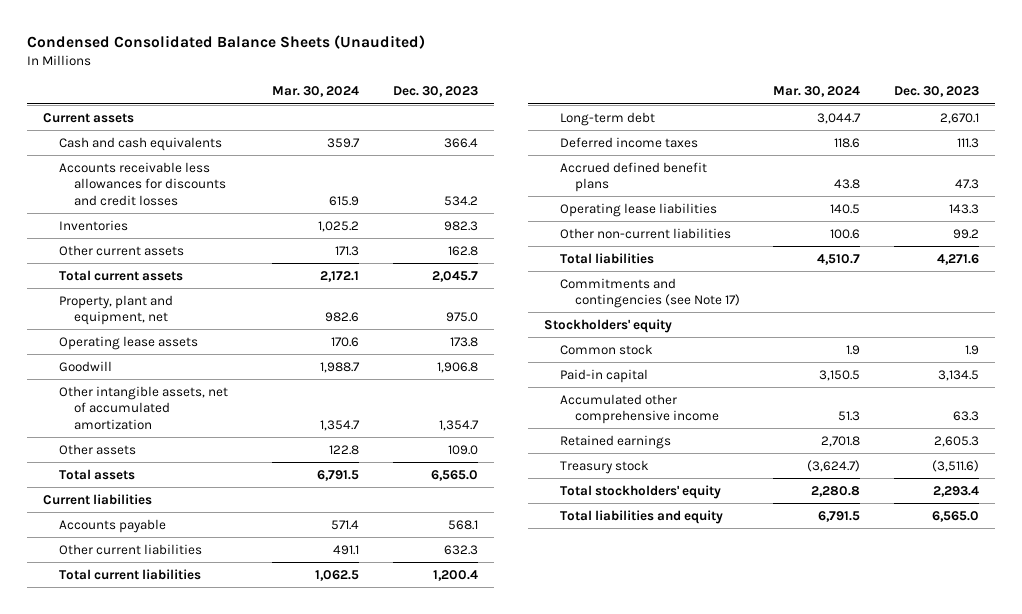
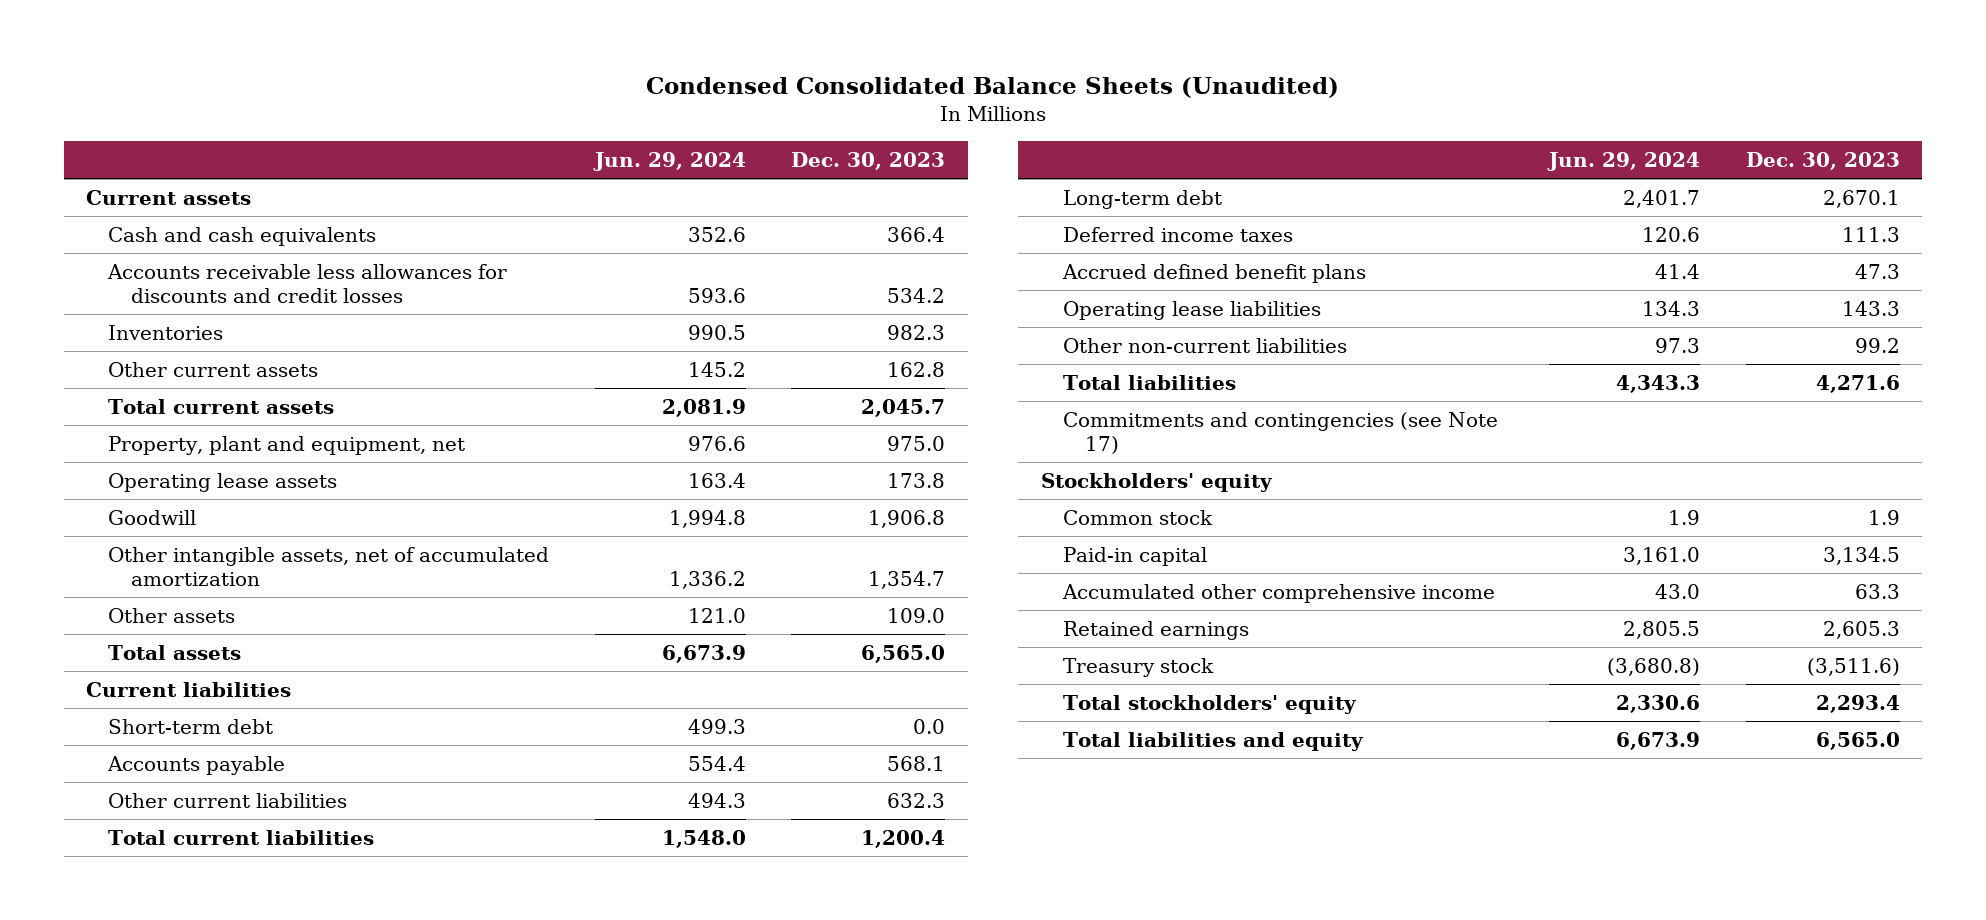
[272,86,360,98] Mar. 30, 2024 -> none
none -> [592,151,746,171] Jun. 29, 2024
none -> [108,718,274,734] Short-term debt

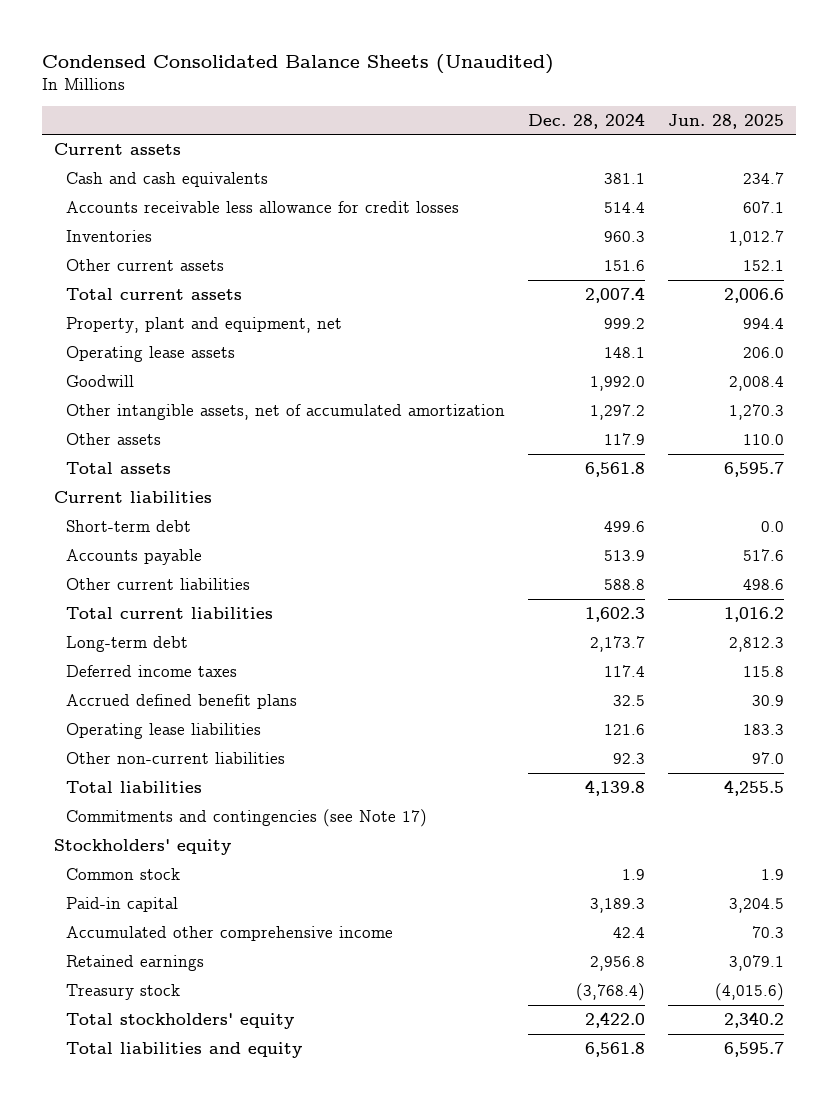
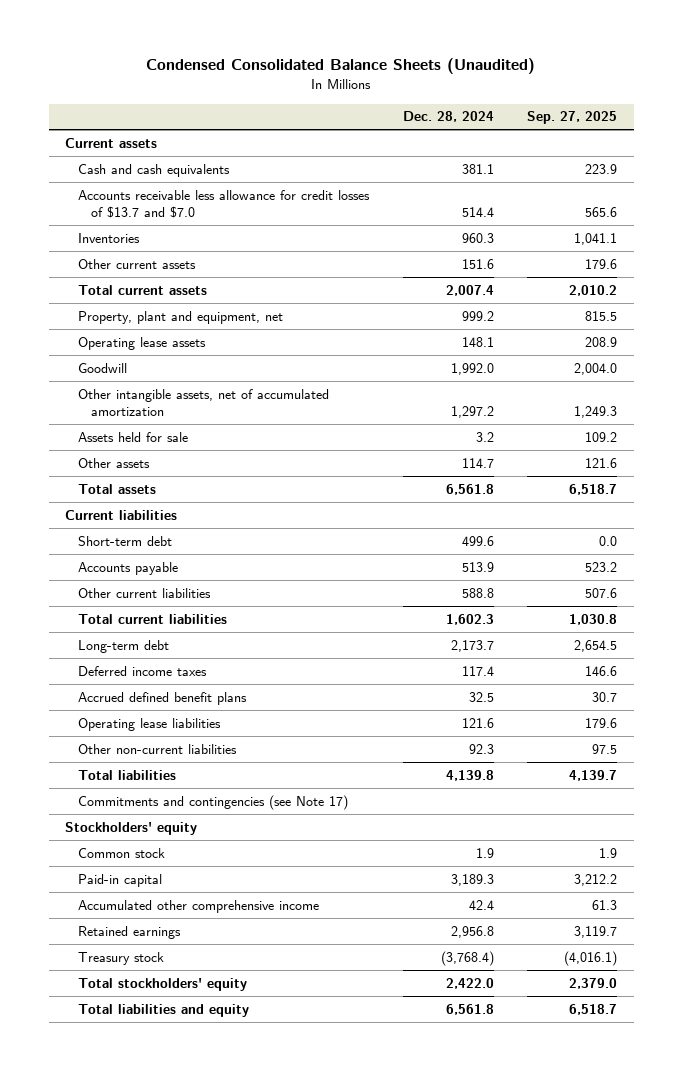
[668,113,785,129] Jun. 28, 2025 -> none
none -> [527,111,618,125] Sep. 27, 2025
[65,200,459,213] Accounts receivable less allowance for credit losses -> [78,189,371,218] Accounts receivable less allowance for credit losses of $13.7 and $7.0
none -> [78,431,189,442] Assets held for sale
[603,432,645,445] 117.9 -> [461,457,494,468] 114.7

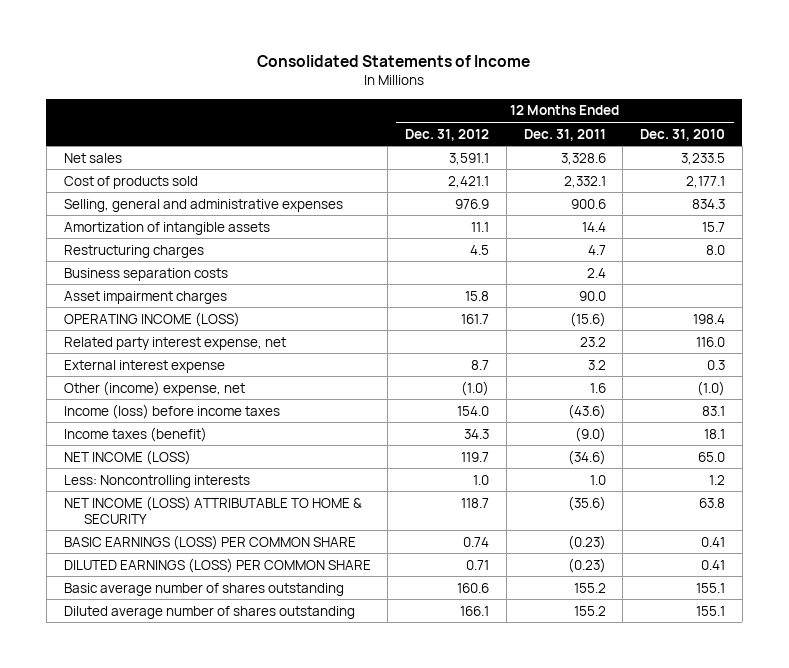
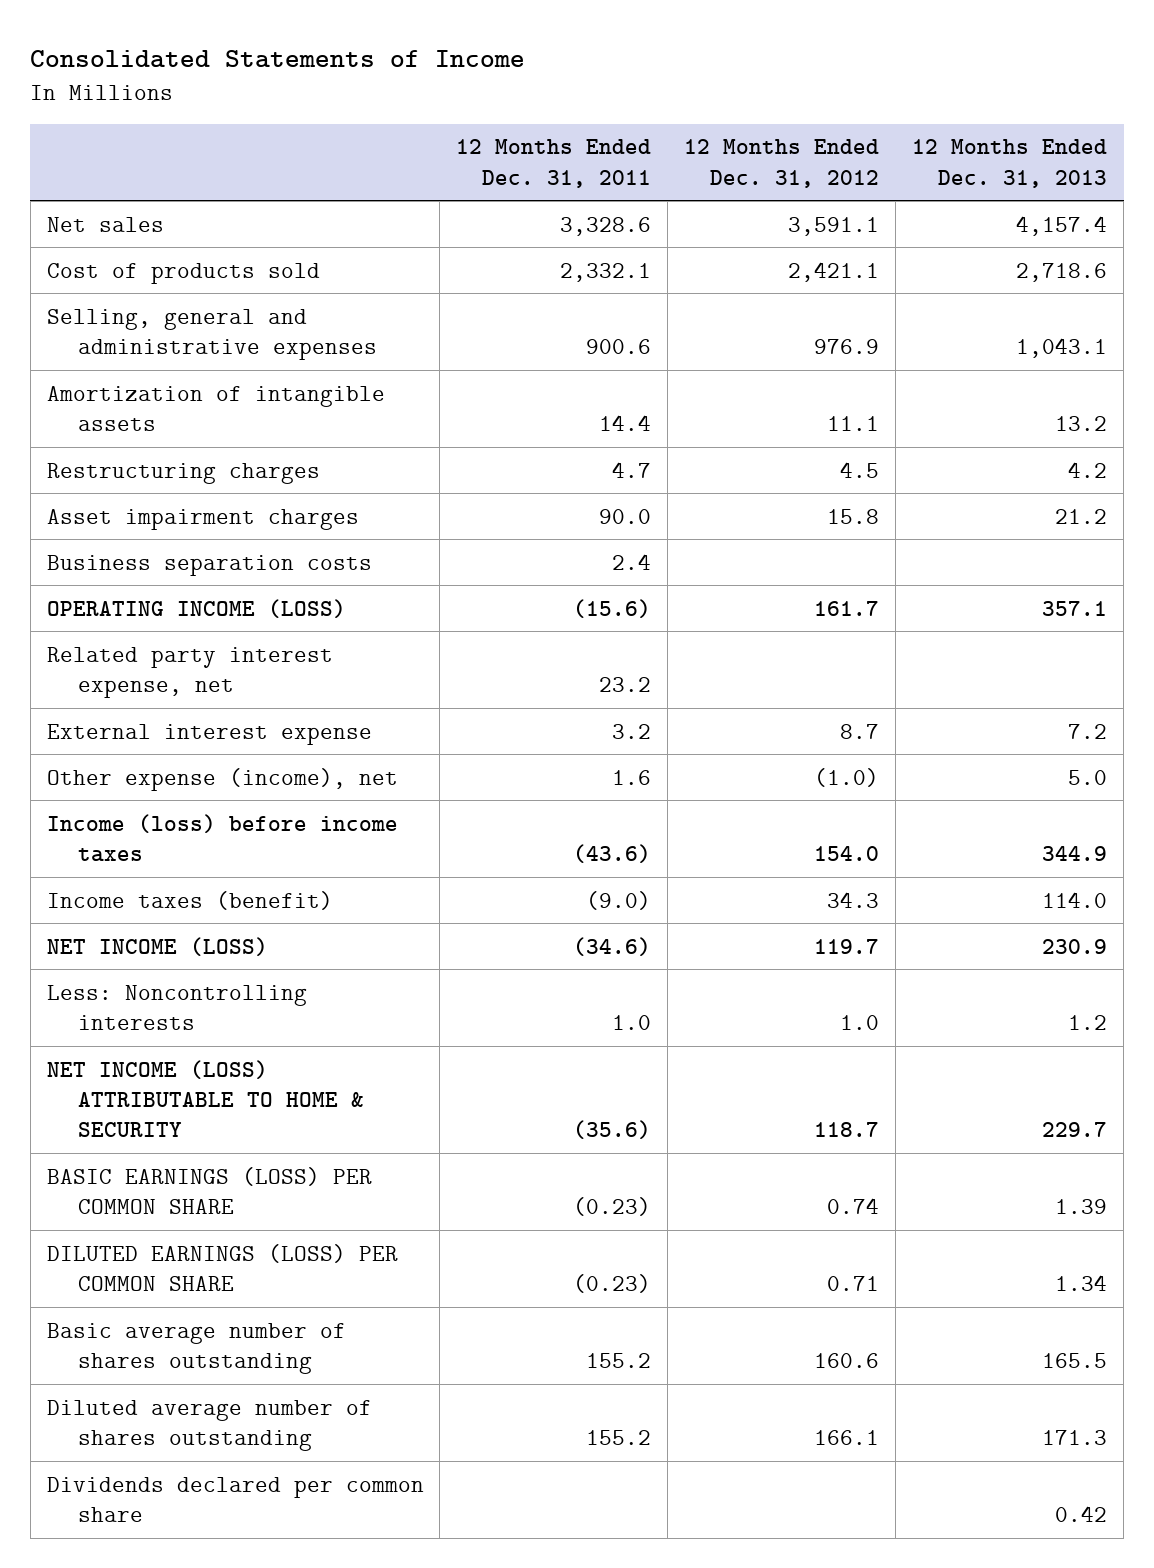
[639,128,725,141] Dec. 31, 2010 -> none
none -> [912,139,1108,188] 12 Months Ended Dec. 31, 2013
[63,267,228,281] Business separation costs -> [46,554,372,576] Business separation costs
[63,380,245,396] Other (income) expense, net -> [46,767,398,791] Other expense (income), net
none -> [46,1476,424,1522] Dividends declared per common share

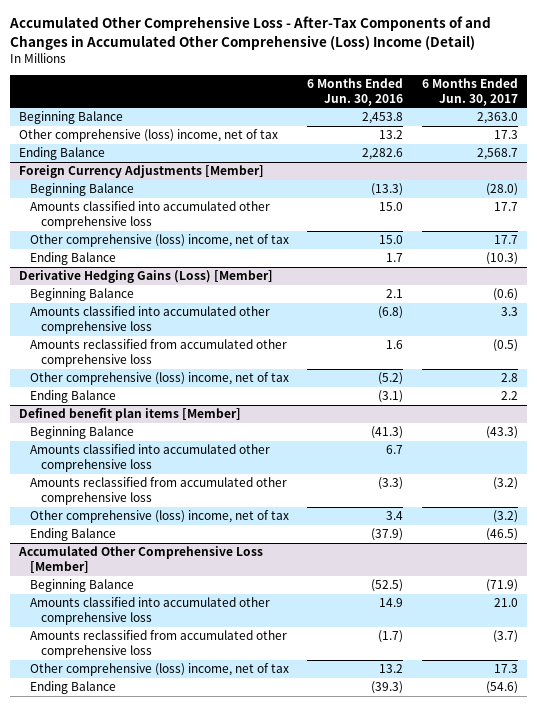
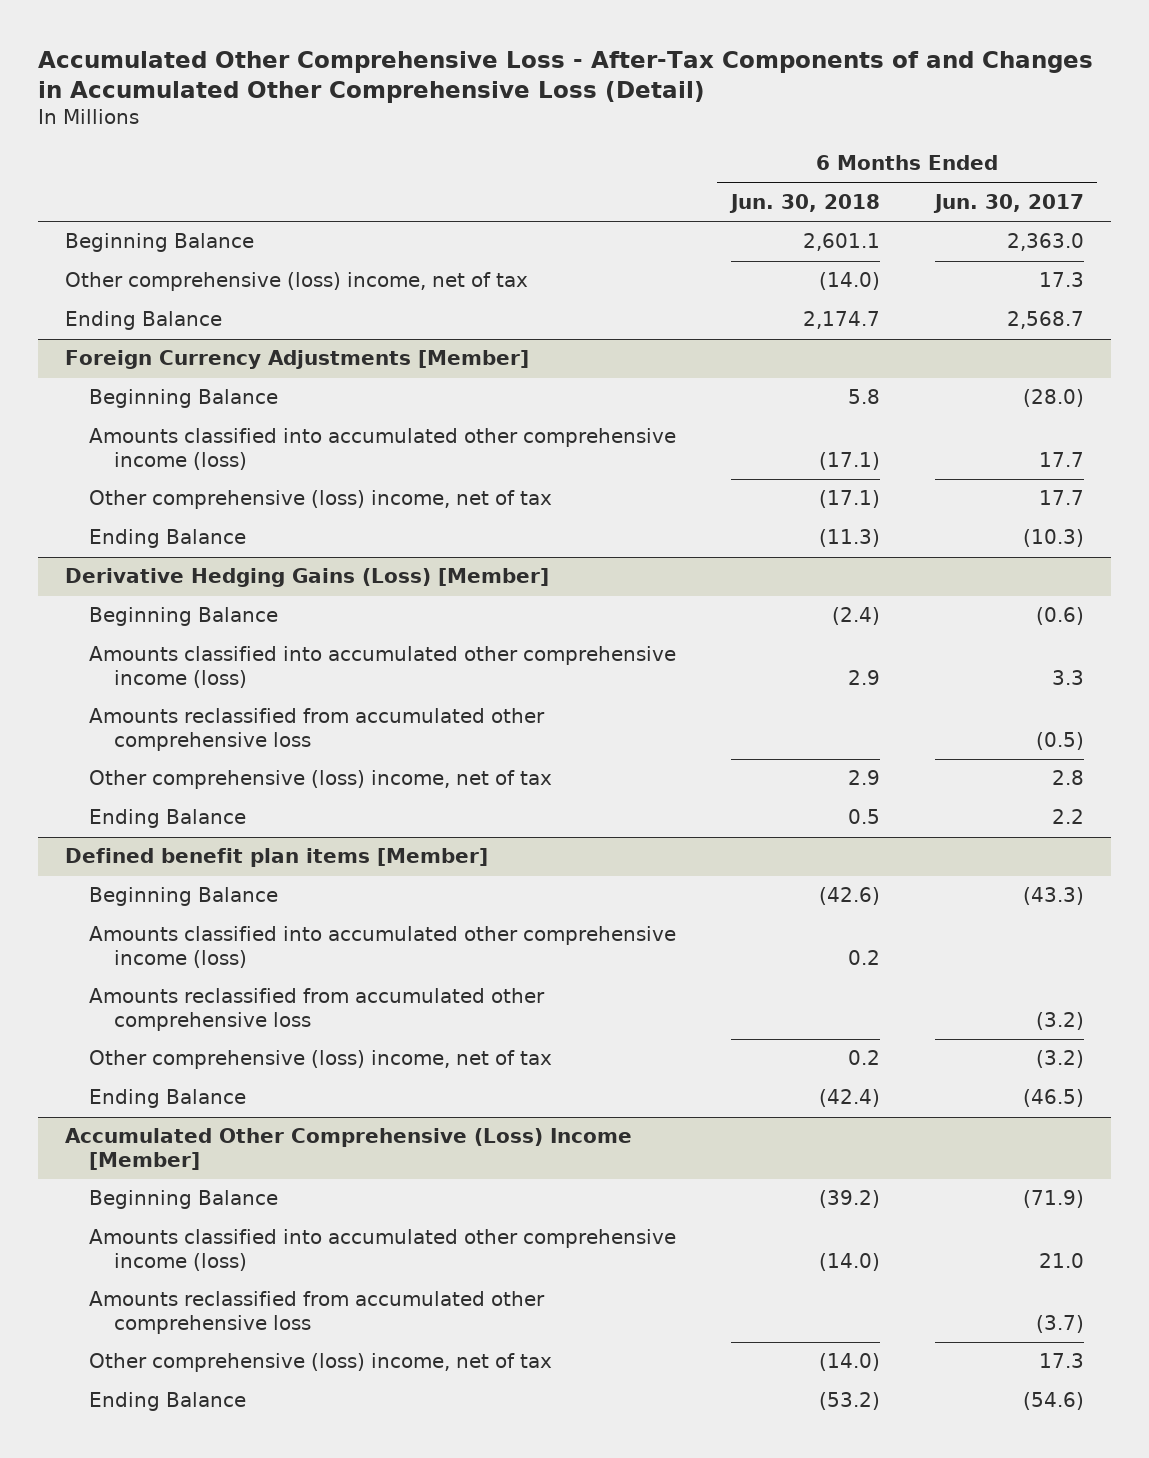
[8,16,491,50] Accumulated Other Comprehensive Loss - After-Tax Components of and Changes in Accumulated Other Comprehensive (Loss) Income (Detail) -> [37,51,1093,104] Accumulated Other Comprehensive Loss - After-Tax Components of and Changes in Accumulated Other Comprehensive Loss (Detail)
[307,77,404,106] 6 Months Ended Jun. 30, 2016 -> none
none -> [729,193,881,213] Jun. 30, 2018
[30,201,271,229] Amounts classified into accumulated other comprehensive loss -> [89,428,677,471] Amounts classified into accumulated other comprehensive income (loss)
[30,306,271,334] Amounts classified into accumulated other comprehensive loss -> [89,646,677,689] Amounts classified into accumulated other comprehensive income (loss)
[30,444,271,472] Amounts classified into accumulated other comprehensive loss -> [89,926,677,969] Amounts classified into accumulated other comprehensive income (loss)
[17,546,263,573] Accumulated Other Comprehensive Loss [Member] -> [65,1128,633,1171] Accumulated Other Comprehensive (Loss) Income [Member]
[30,597,271,625] Amounts classified into accumulated other comprehensive loss -> [89,1229,677,1272] Amounts classified into accumulated other comprehensive income (loss)

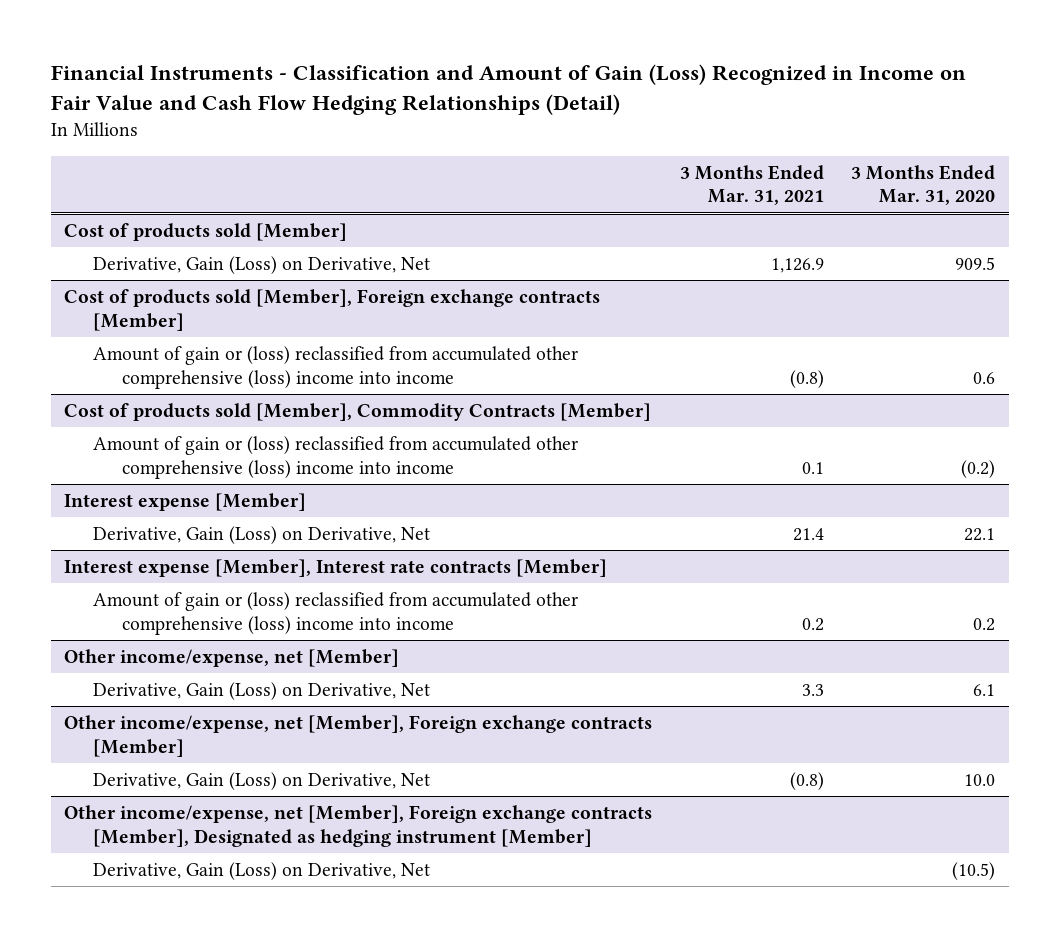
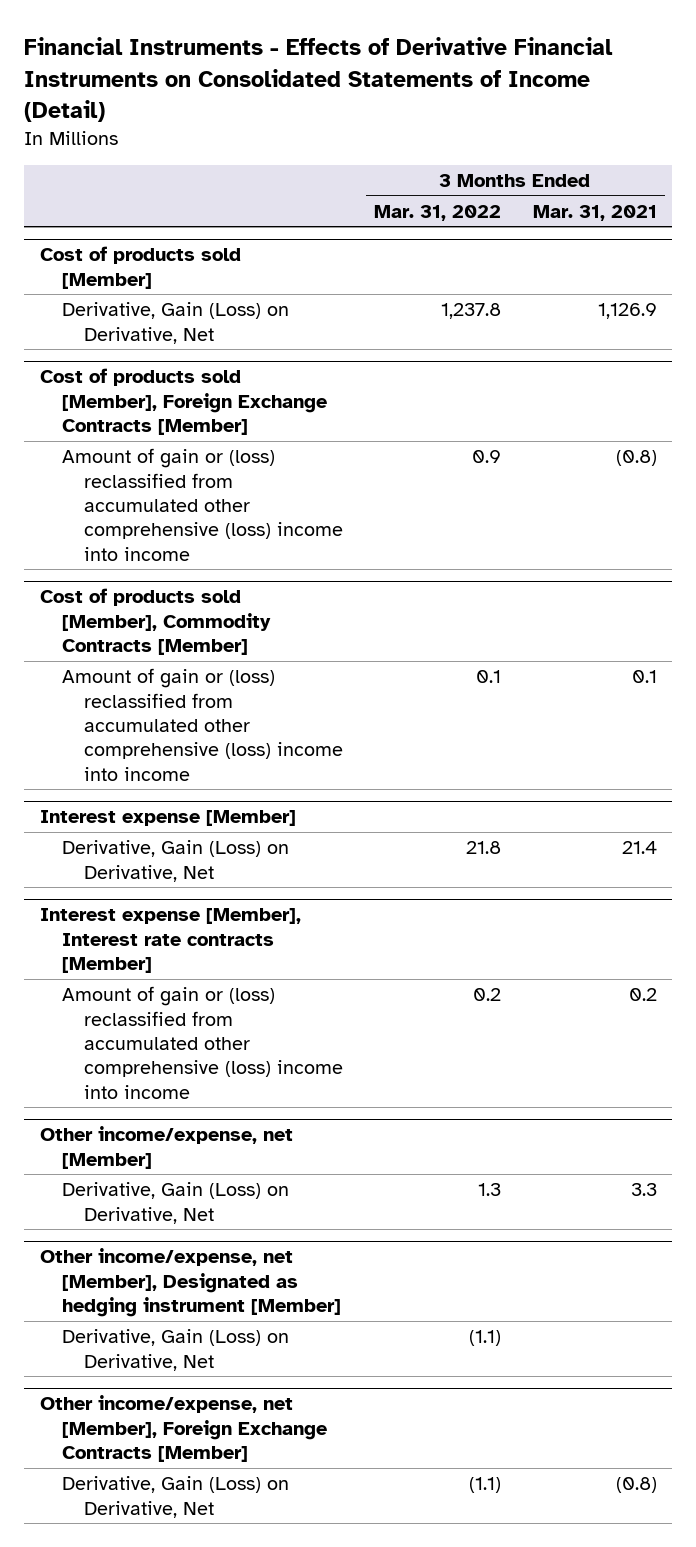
[50,64,966,116] Financial Instruments - Classification and Amount of Gain (Loss) Recognized in Income on Fair Value and Cash Flow Hedging Relationships (Detail) -> [24,37,614,122] Financial Instruments - Effects of Derivative Financial Instruments on Consolidated Statements of Income (Detail)
[850,164,995,206] 3 Months Ended Mar. 31, 2020 -> none
none -> [374,204,502,221] Mar. 31, 2022
[64,288,601,331] Cost of products sold [Member], Foreign exchange contracts [Member] -> [39,368,327,436] Cost of products sold [Member], Foreign Exchange Contracts [Member]
[64,714,653,757] Other income/expense, net [Member], Foreign exchange contracts [Member] -> none
[93,771,431,790] Derivative, Gain (Loss) on Derivative, Net -> none
[64,804,653,847] Other income/expense, net [Member], Foreign exchange contracts [Member], Designated as hedging instrument [Member] -> [39,1248,341,1318] Other income/expense, net [Member], Designated as hedging instrument [Member]
none -> [39,1395,327,1463] Other income/expense, net [Member], Foreign Exchange Contracts [Member]
none -> [61,1476,289,1518] Derivative, Gain (Loss) on Derivative, Net

